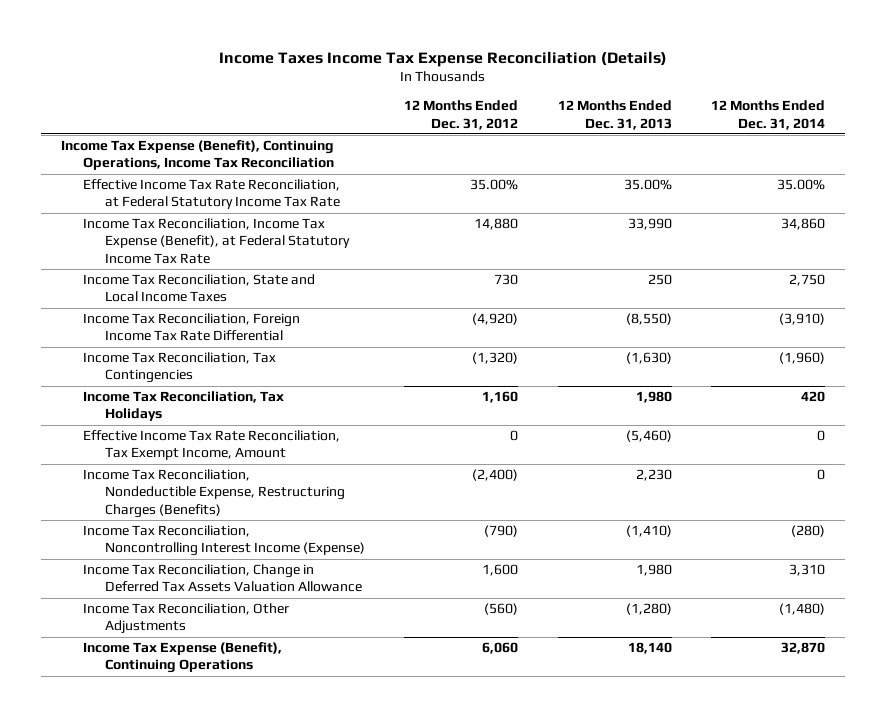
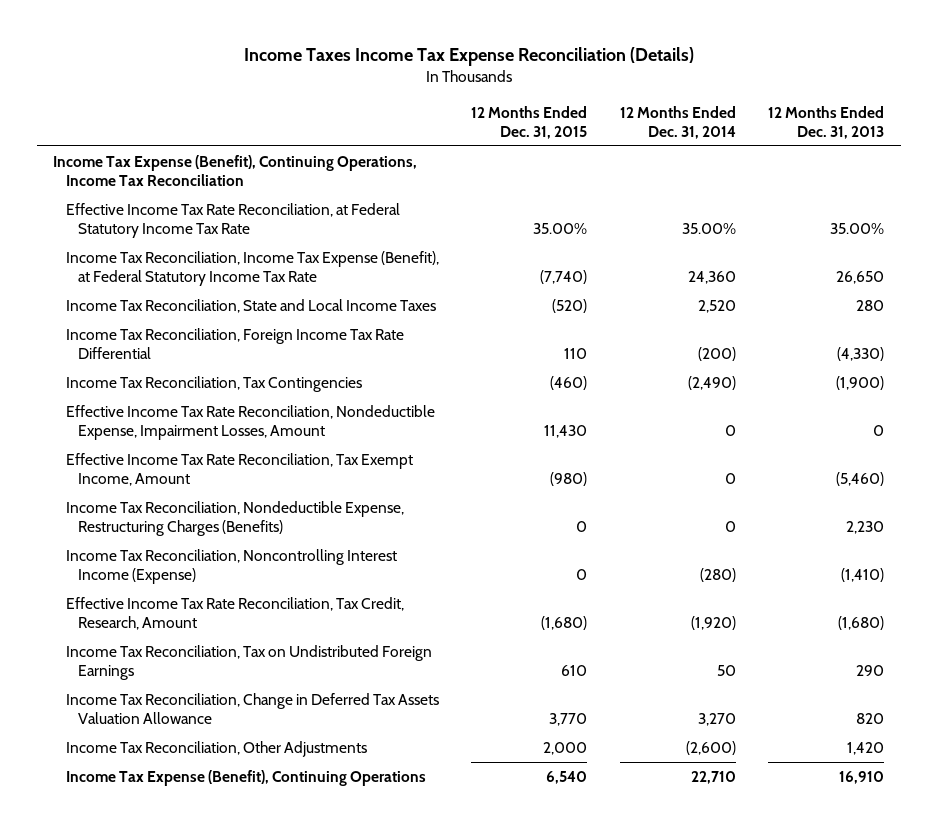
[404,100,519,130] 12 Months Ended Dec. 31, 2012 -> none
none -> [471,105,588,139] 12 Months Ended Dec. 31, 2015
[82,391,284,422] Income Tax Reconciliation, Tax Holidays -> none
[627,218,672,231] 33,990 -> [836,270,885,284] 26,650
[781,218,826,231] 34,860 -> [687,270,736,284] 24,360
[647,274,672,286] 250 -> [856,300,885,312] 280
[789,274,826,287] 2,750 -> [697,300,736,314] 2,520
[625,313,672,326] (8,550) -> [837,346,885,361] (4,330)
[779,313,826,326] (3,910) -> [697,346,736,361] (200)
[625,352,672,365] (1,630) -> [836,376,885,391] (1,900)
[779,352,826,365] (1,960) -> [687,376,736,391] (2,490)
none -> [65,405,435,440] Effective Income Tax Rate Reconciliation, Nondeductible Expense, Impairment Losses, Amount
none -> [65,597,404,630] Effective Income Tax Rate Reconciliation, Tax Credit, Research, Amount
none -> [65,645,432,680] Income Tax Reconciliation, Tax on Undistributed Foreign Earnings
[635,564,672,577] 1,980 -> [856,712,885,724] 820
[789,564,826,577] 3,310 -> [697,712,736,726] 3,270
[625,603,672,616] (1,280) -> [847,742,885,756] 1,420
[779,603,826,616] (1,480) -> [685,741,736,756] (2,600)
[627,642,672,655] 18,140 -> [839,771,885,785] 16,910
[781,642,826,655] 32,870 -> [690,771,736,785] 22,710

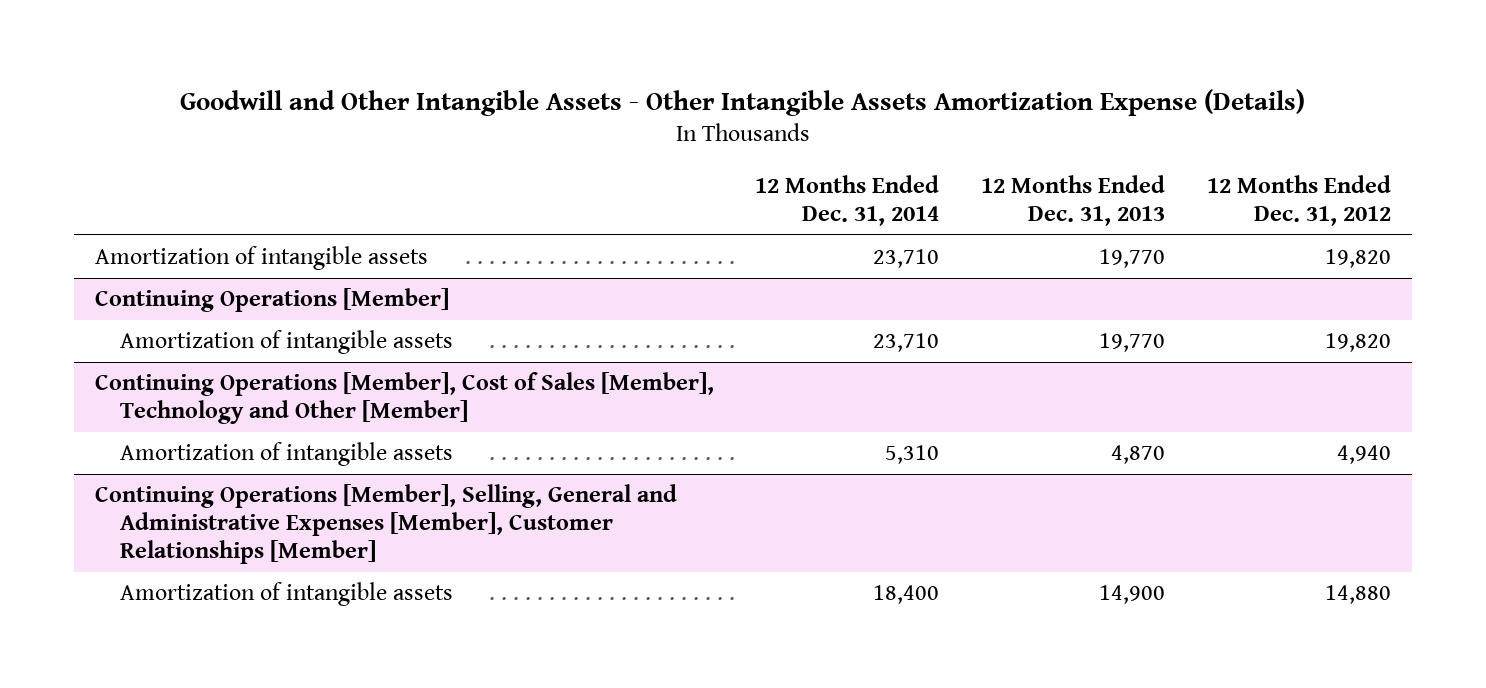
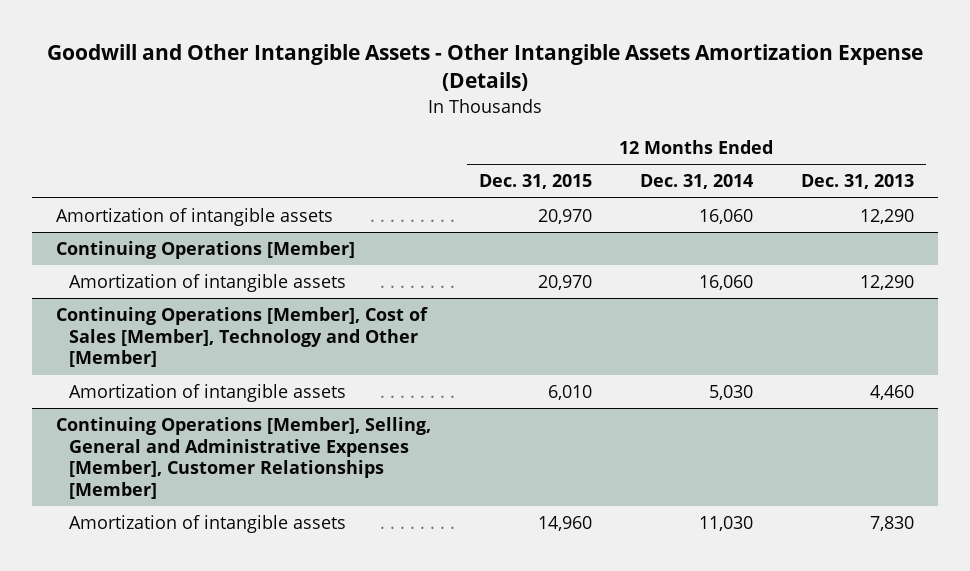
[1207,174,1392,226] 12 Months Ended Dec. 31, 2012 -> none
none -> [478,174,592,190] Dec. 31, 2015
[873,249,940,269] 23,710 -> [698,209,753,225] 16,060
[1099,249,1166,269] 19,770 -> [859,209,914,225] 12,290
[873,333,940,353] 23,710 -> [698,275,753,291] 16,060
[1099,333,1166,353] 19,770 -> [859,275,914,291] 12,290
[885,445,940,465] 5,310 -> [708,385,753,401] 5,030
[1111,445,1166,465] 4,870 -> [869,385,914,401] 4,460
[873,585,940,605] 18,400 -> [698,516,753,532] 11,030
[1099,585,1166,605] 14,900 -> [869,516,914,532] 7,830

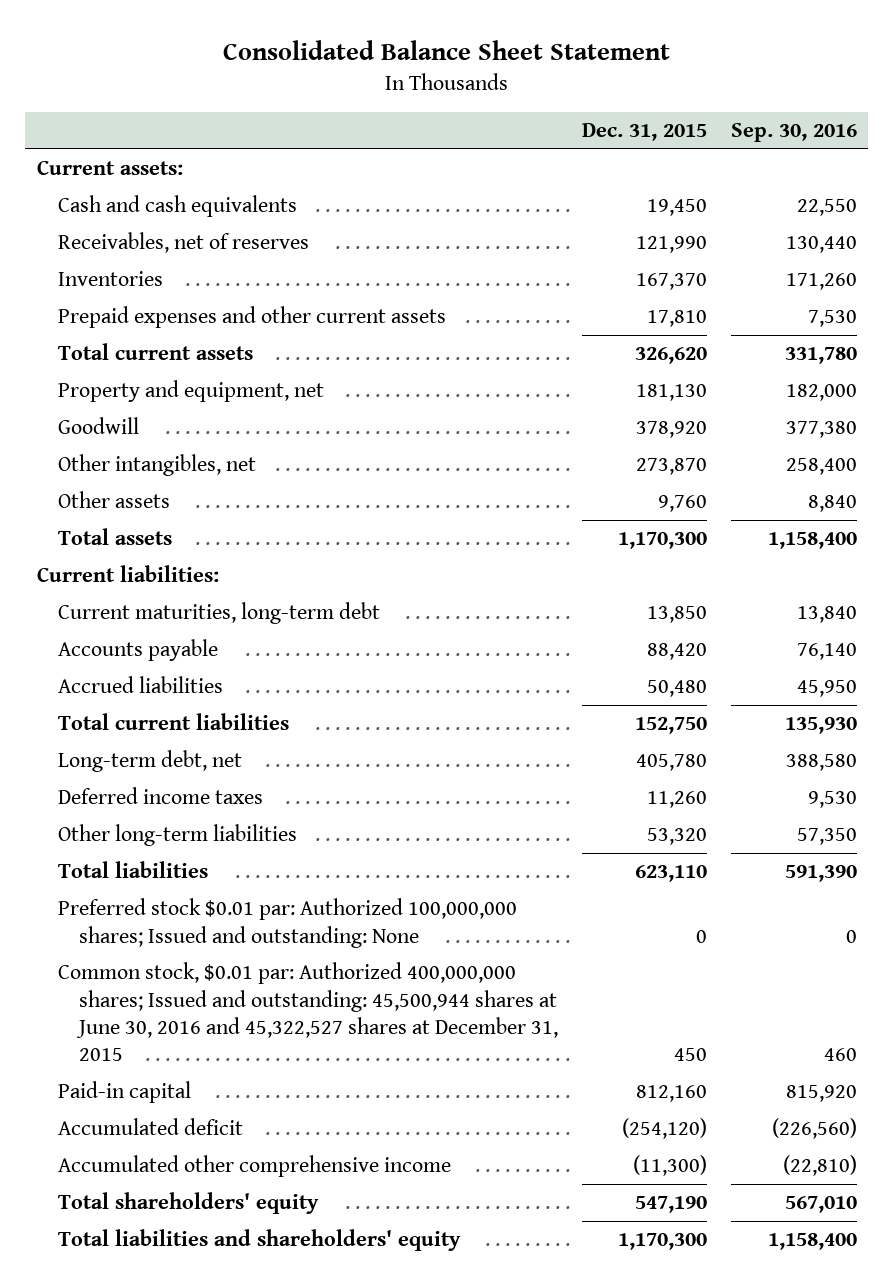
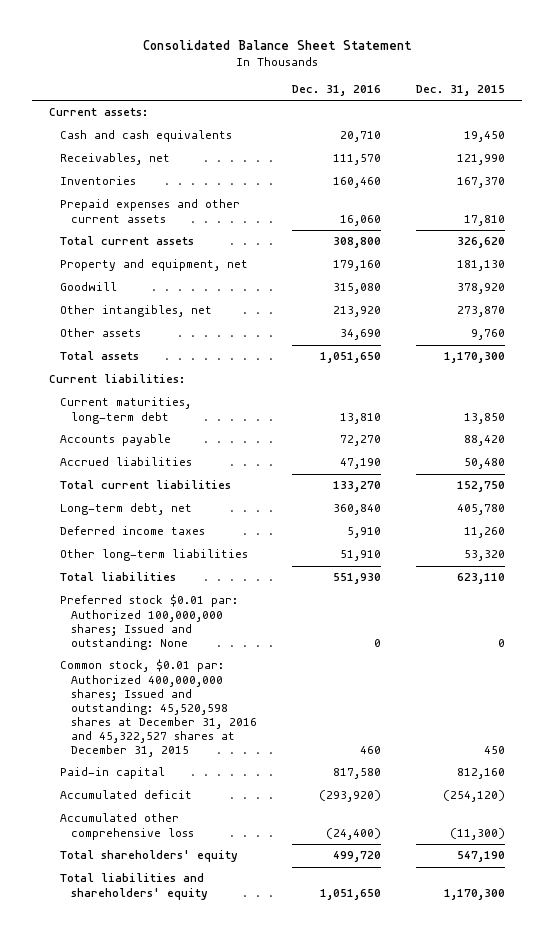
[730,123,857,143] Sep. 30, 2016 -> none
none -> [291,85,381,97] Dec. 31, 2016
[58,232,310,254] Receivables, net of reserves -> [59,153,170,166] Receivables, net
[58,962,558,1062] Common stock, $0.01 par: Authorized 400,000,000 shares; Issued and outstanding: 45,500,944 shares at June 30, 2016 and 45,322,527 shares at December 31, 2015 -> [59,659,257,758] Common stock, $0.01 par: Authorized 400,000,000 shares; Issued and outstanding: 45,520,598 shares at December 31, 2016 and 45,322,527 shares at December 31, 2015
[58,1155,452,1178] Accumulated other comprehensive income -> [59,813,194,840] Accumulated other comprehensive loss

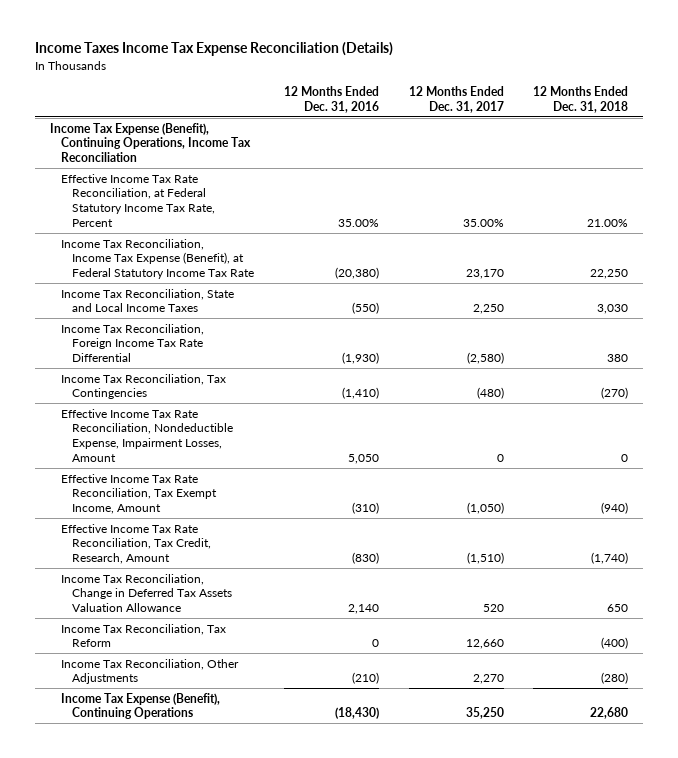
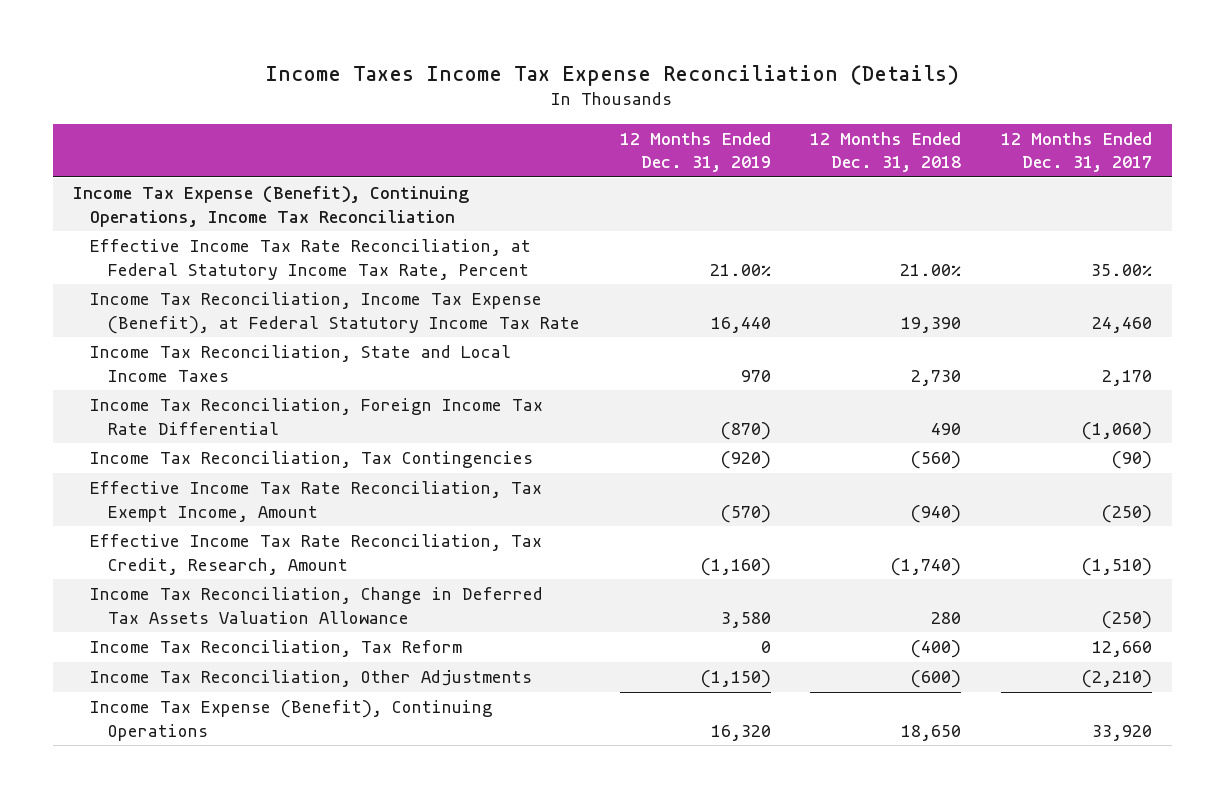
[284,86,380,113] 12 Months Ended Dec. 31, 2016 -> none
none -> [619,131,771,173] 12 Months Ended Dec. 31, 2019
[61,408,234,462] Effective Income Tax Rate Reconciliation, Nondeductible Expense, Impairment Losses, Amount -> none
[465,268,504,279] 23,170 -> [1092,316,1153,333] 24,460
[590,268,629,279] 22,250 -> [901,316,962,333] 19,390
[472,304,504,315] 2,250 -> [1102,369,1153,386] 2,170
[597,304,629,315] 3,030 -> [911,369,962,386] 2,730
[466,351,504,364] (2,580) -> [1082,421,1153,440] (1,060)
[607,353,629,362] 380 -> [931,422,962,435] 490
[476,387,504,400] (480) -> [1112,451,1153,470] (90)
[601,387,629,400] (270) -> [911,451,962,470] (560)
[466,501,504,514] (1,050) -> [1102,504,1153,523] (250)
[482,603,504,612] 520 -> [1102,610,1153,629] (250)
[607,603,629,612] 650 -> [931,611,962,624] 280
[472,674,504,685] 2,270 -> [1082,670,1153,689] (2,210)
[601,672,629,685] (280) -> [911,670,962,689] (600)
[465,707,504,720] 35,250 -> [1092,724,1153,741] 33,920
[590,707,629,720] 22,680 -> [901,724,962,741] 18,650

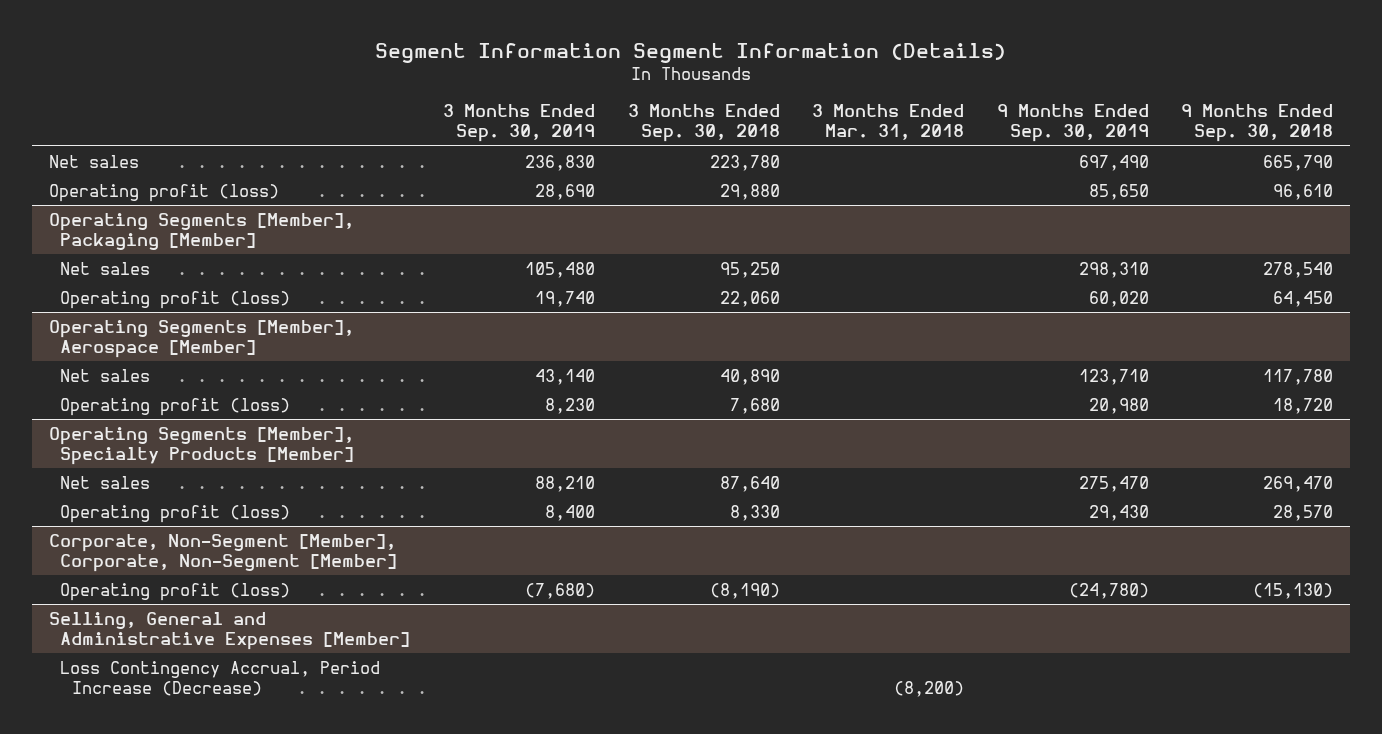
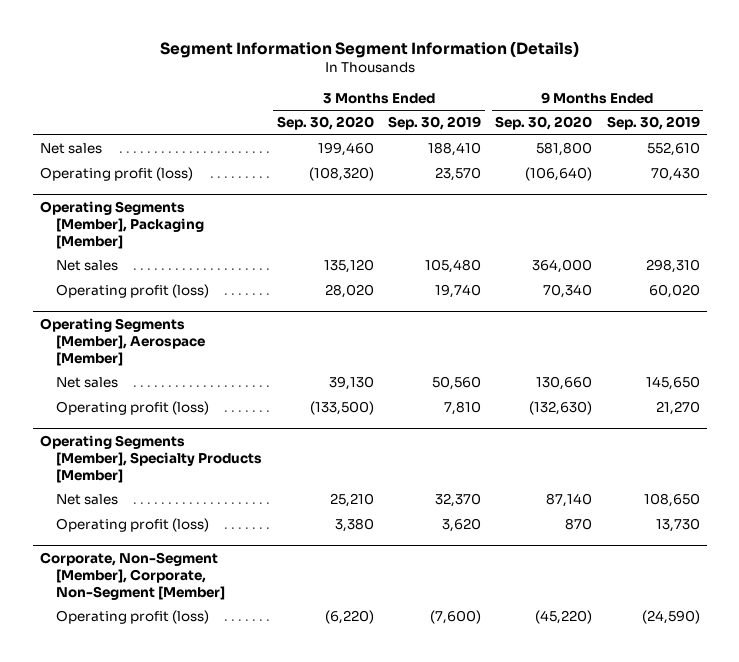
[627,104,780,143] 3 Months Ended Sep. 30, 2018 -> none
[812,104,965,141] 3 Months Ended Mar. 31, 2018 -> none
[1181,104,1334,143] 9 Months Ended Sep. 30, 2018 -> none
none -> [276,116,374,131] Sep. 30, 2020
none -> [495,116,593,131] Sep. 30, 2020
[525,154,596,171] 236,830 -> [427,142,481,157] 188,410
[1078,154,1149,171] 697,490 -> [646,142,700,157] 552,610
[535,183,596,200] 28,690 -> [434,167,481,182] 23,570
[1088,183,1149,200] 85,650 -> [650,167,700,182] 70,430
[535,368,596,385] 43,140 -> [431,376,481,391] 50,560
[1078,368,1149,385] 123,710 -> [645,376,700,391] 145,650
[545,397,596,414] 8,230 -> [443,401,481,416] 7,810
[1088,397,1149,414] 20,980 -> [655,401,700,416] 21,270
[535,475,596,492] 88,210 -> [434,493,481,508] 32,370
[1078,475,1149,492] 275,470 -> [643,493,700,508] 108,650
[545,504,596,521] 8,400 -> [441,518,481,533] 3,620
[1088,504,1149,521] 29,430 -> [655,518,700,533] 13,730
[48,611,411,650] Selling, General and Administrative Expenses [Member] -> none
[60,660,381,696] Loss Contingency Accrual, Period Increase (Decrease) -> none
[525,582,596,599] (7,680) -> [429,610,481,625] (7,600)
[1068,582,1149,599] (24,780) -> [641,610,700,625] (24,590)

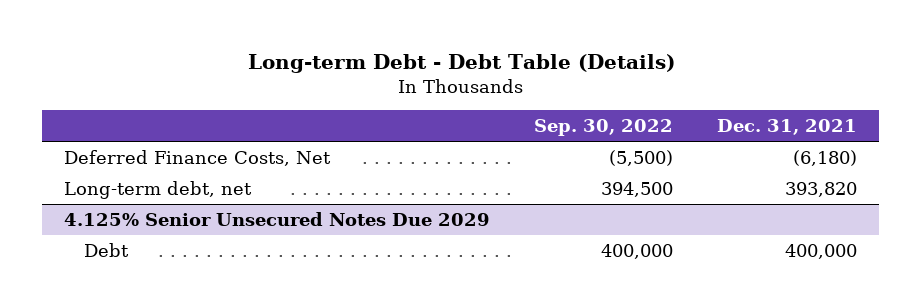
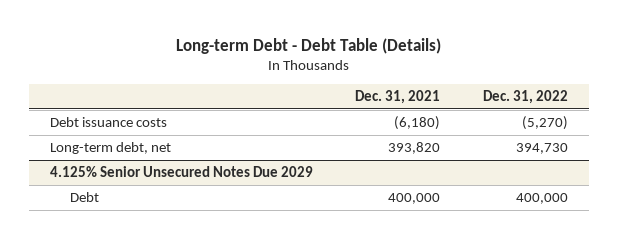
[534,119,674,137] Sep. 30, 2022 -> none
none -> [482,90,568,105] Dec. 31, 2022
[64,150,332,167] Deferred Finance Costs, Net -> [49,116,167,127] Debt issuance costs

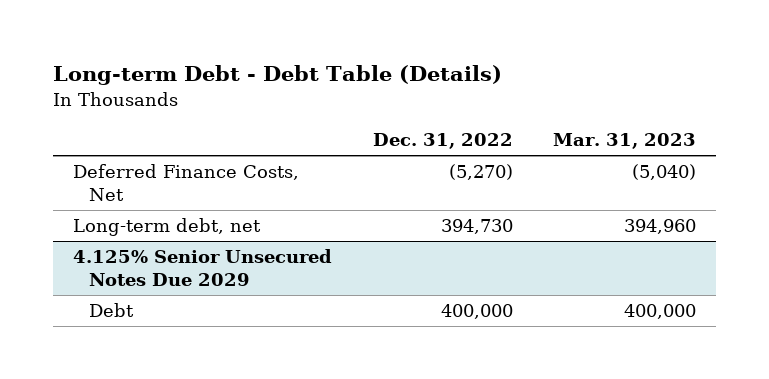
[355,90,441,105] Dec. 31, 2021 -> none
none -> [553,132,697,149] Mar. 31, 2023
[49,116,167,127] Debt issuance costs -> [73,164,300,202] Deferred Finance Costs, Net

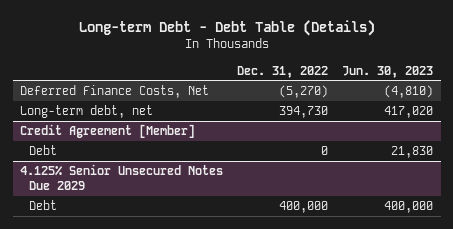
[553,132,697,149] Mar. 31, 2023 -> none
none -> [342,65,434,78] Jun. 30, 2023
none -> [20,124,196,139] Credit Agreement [Member]
none -> [29,145,58,156] Debt

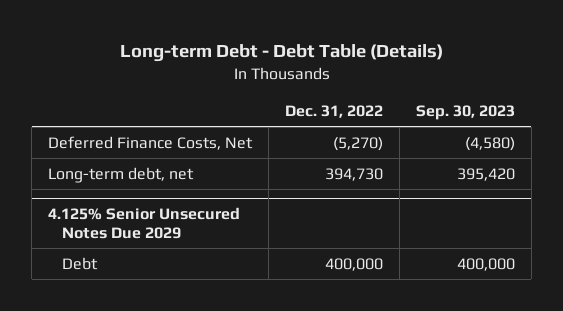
[342,65,434,78] Jun. 30, 2023 -> none
none -> [415,105,515,121] Sep. 30, 2023
[20,124,196,139] Credit Agreement [Member] -> none
[29,145,58,156] Debt -> none

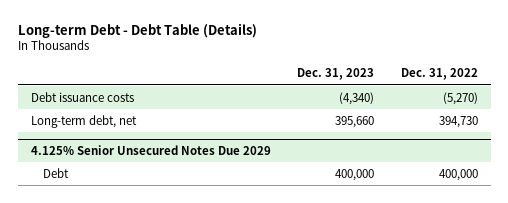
[415,105,515,121] Sep. 30, 2023 -> none
none -> [297,68,375,81] Dec. 31, 2023
[48,135,254,150] Deferred Finance Costs, Net -> [30,91,134,102] Debt issuance costs

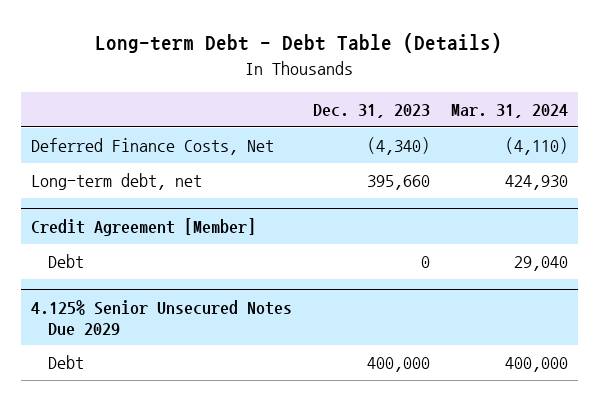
[400,68,478,81] Dec. 31, 2022 -> none
none -> [450,103,568,118] Mar. 31, 2024
[30,91,134,102] Debt issuance costs -> [31,138,275,156] Deferred Finance Costs, Net
none -> [31,217,257,236] Credit Agreement [Member]
none -> [48,254,85,269] Debt

